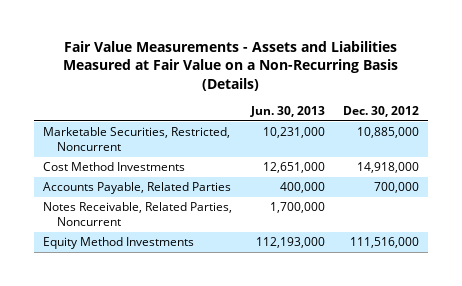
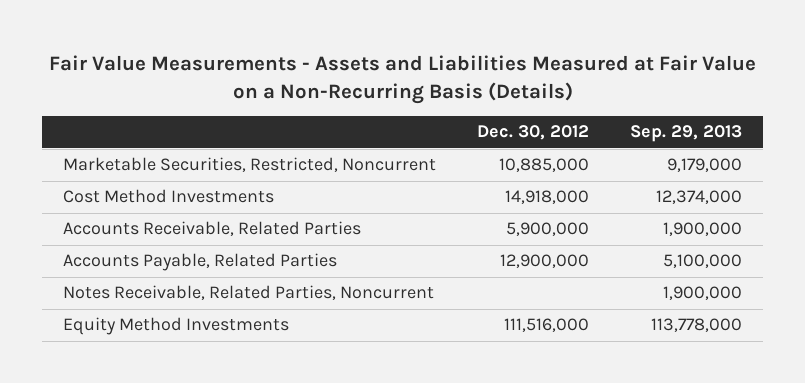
[249,105,325,117] Jun. 30, 2013 -> none
none -> [630,125,743,143] Sep. 29, 2013
none -> [62,221,361,237] Accounts Receivable, Related Parties
[374,182,420,194] 700,000 -> [500,254,590,269] 12,900,000

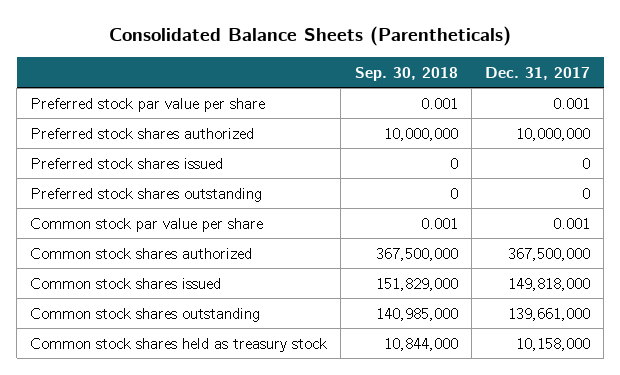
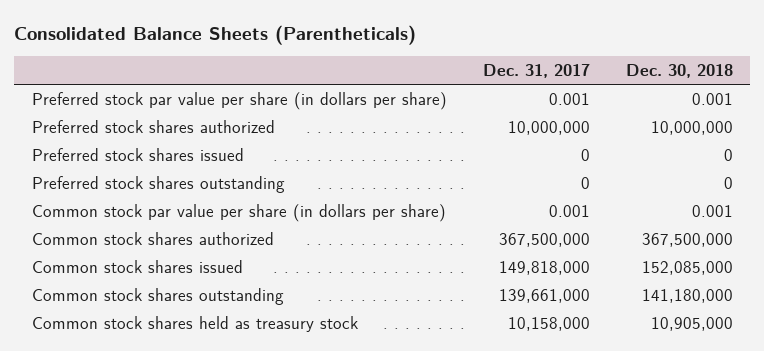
[354,66,458,81] Sep. 30, 2018 -> none
none -> [625,64,733,79] Dec. 30, 2018
[30,97,266,112] Preferred stock par value per share -> [31,91,447,110] Preferred stock par value per share (in dollars per share)
[30,217,264,232] Common stock par value per share -> [31,203,446,222] Common stock par value per share (in dollars per share)

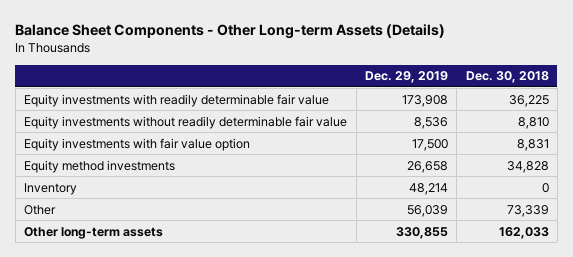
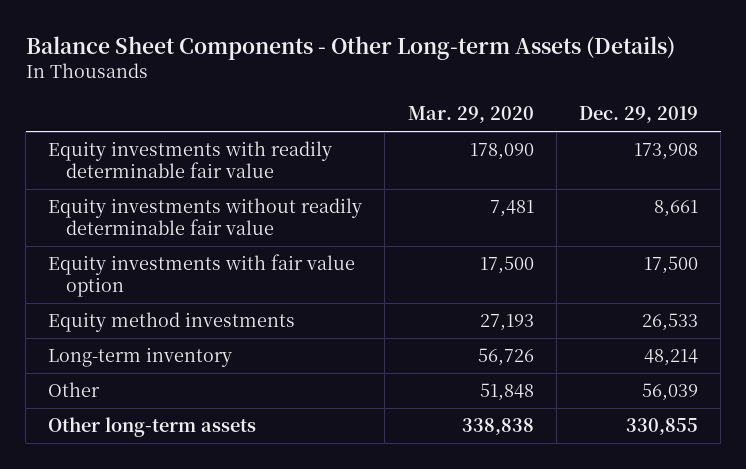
[465,71,549,84] Dec. 30, 2018 -> none
none -> [407,106,534,124] Mar. 29, 2020
[413,116,448,129] 8,536 -> [653,200,698,218] 8,661
[406,160,448,173] 26,658 -> [641,313,698,332] 26,533
[24,182,78,195] Inventory -> [48,347,233,368] Long-term inventory

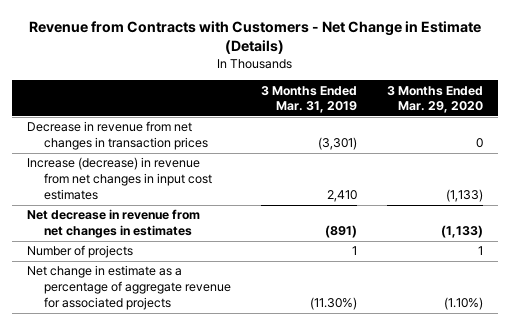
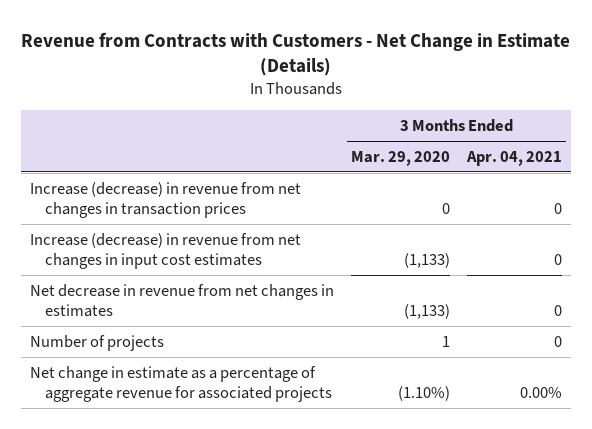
[261,85,358,114] 3 Months Ended Mar. 31, 2019 -> none
none -> [466,150,563,166] Apr. 04, 2021
[27,121,209,151] Decrease in revenue from net changes in transaction prices -> [29,181,301,219] Increase (decrease) in revenue from net changes in transaction prices

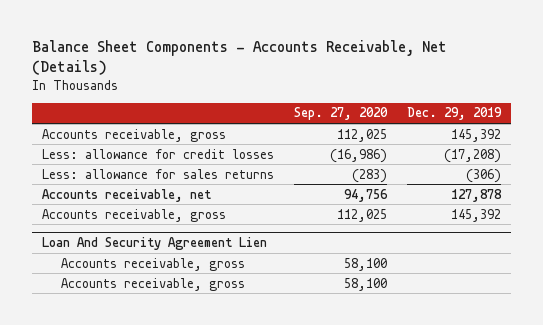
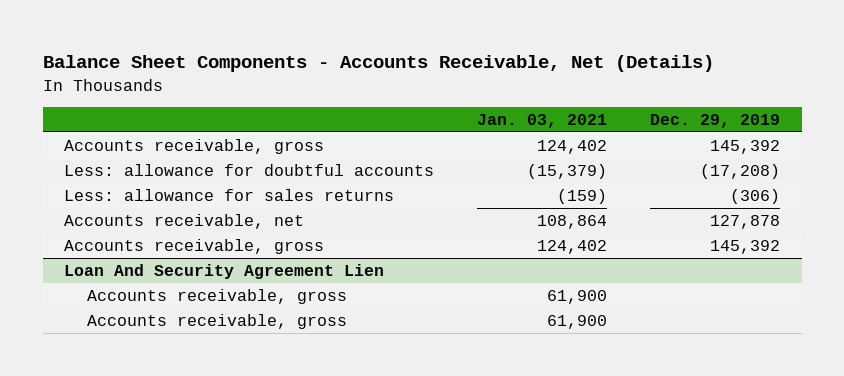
[293,107,388,121] Sep. 27, 2020 -> none
none -> [477,113,608,128] Jan. 03, 2021
[41,148,274,159] Less: allowance for credit losses -> [64,163,435,176] Less: allowance for doubtful accounts

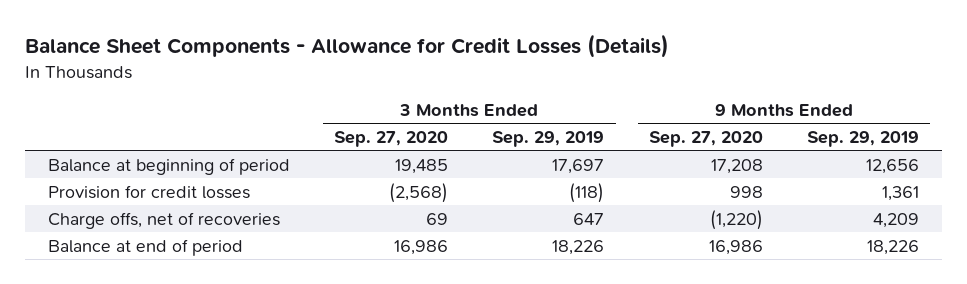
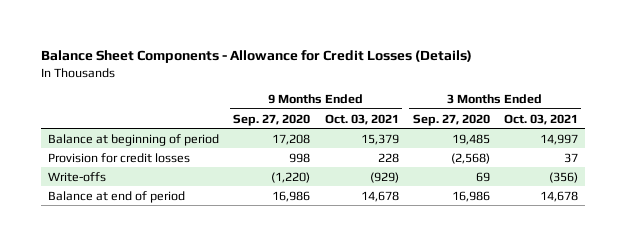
[492,130,605,147] Sep. 29, 2019 -> none
[807,130,920,147] Sep. 29, 2019 -> none
none -> [324,113,399,125] Oct. 03, 2021
none -> [503,113,578,125] Oct. 03, 2021
[47,211,280,229] Charge offs, net of recoveries -> [48,171,107,182] Write-offs

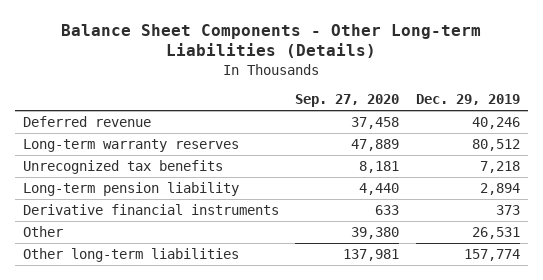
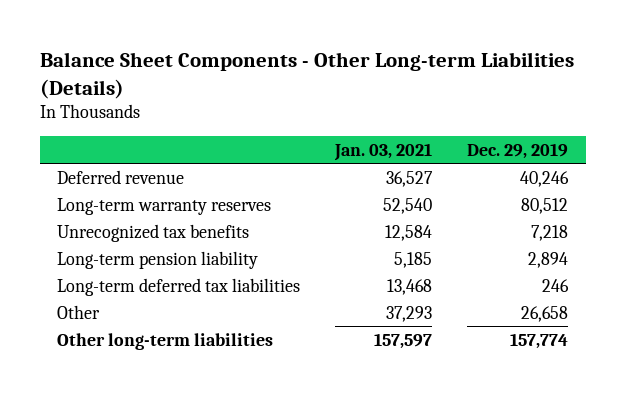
[295,93,400,107] Sep. 27, 2020 -> none
none -> [334,142,433,161] Jan. 03, 2021
[23,203,280,215] Derivative financial instruments -> none
none -> [57,277,301,296] Long-term deferred tax liabilities
[471,226,520,239] 26,531 -> [521,305,569,322] 26,658

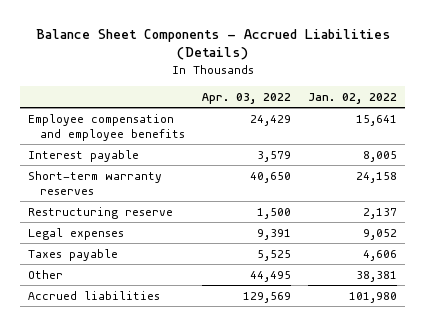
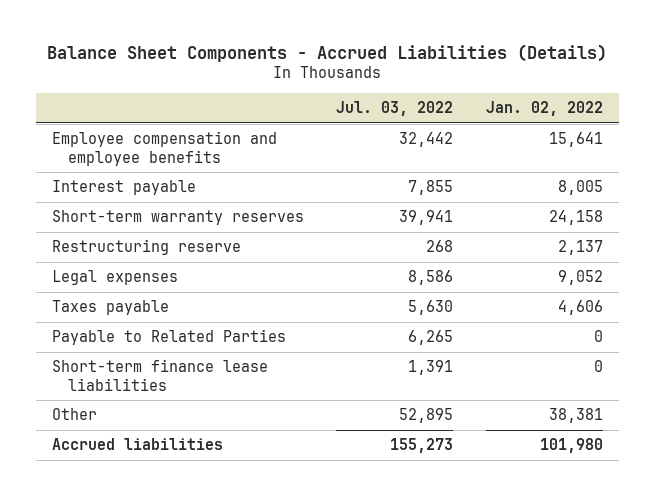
[201,92,291,104] Apr. 03, 2022 -> none
none -> [336,101,454,117] Jul. 03, 2022
none -> [52,329,287,346] Payable to Related Parties
none -> [52,359,269,391] Short-term finance lease liabilities

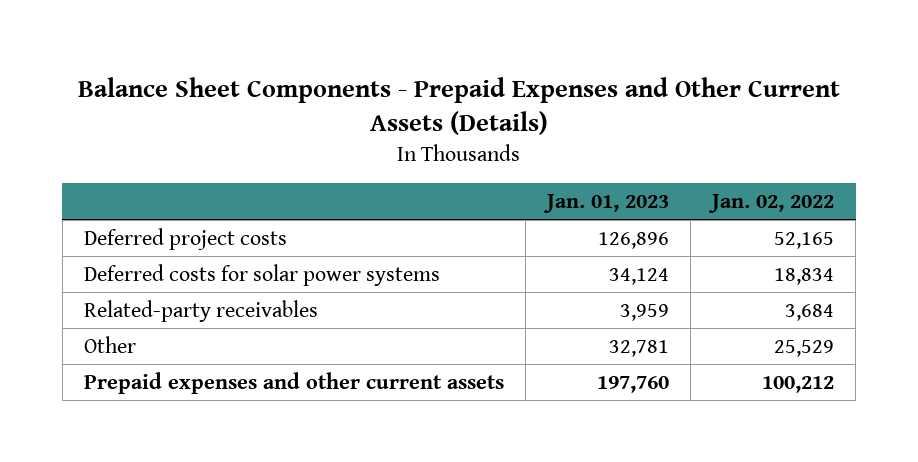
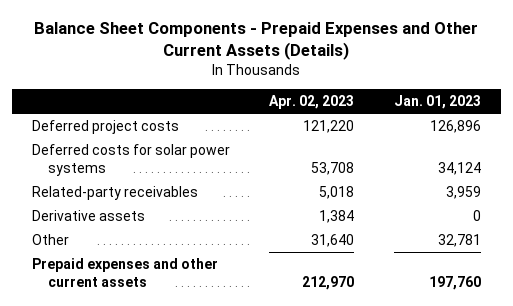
[708,193,835,213] Jan. 02, 2022 -> none
none -> [269,95,355,110] Apr. 02, 2023
none -> [31,209,145,221] Derivative assets

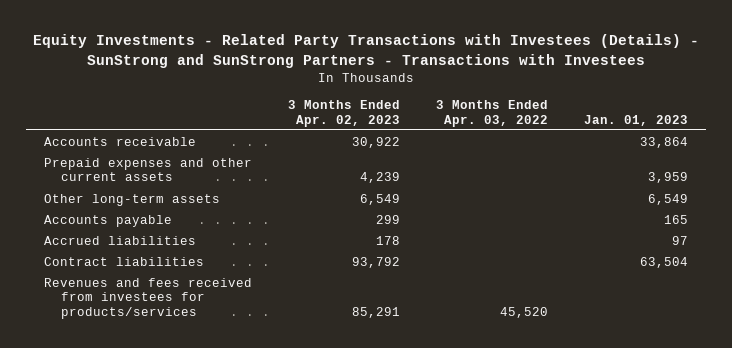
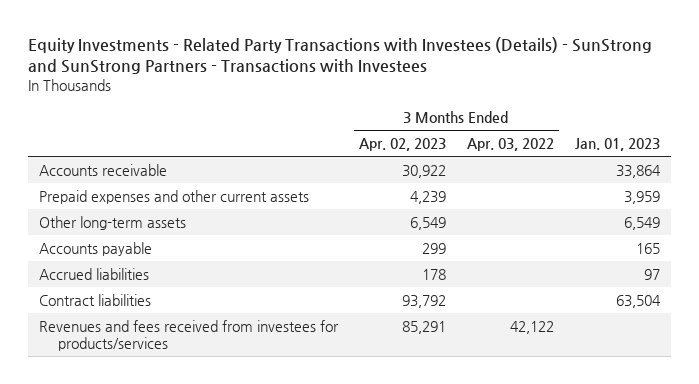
[500,306,549,318] 45,520 -> [510,320,555,334] 42,122

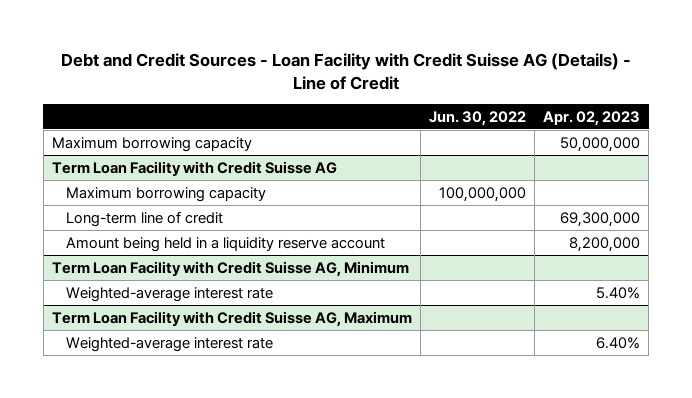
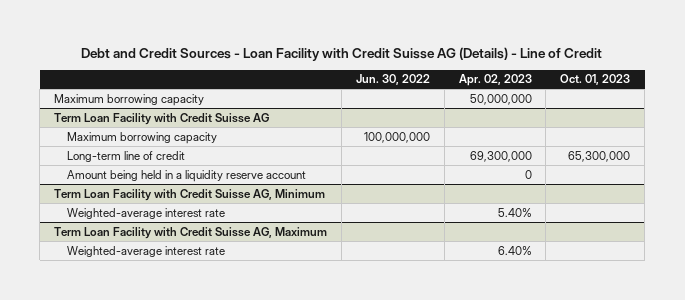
none -> [560,74,631,86] Oct. 01, 2023
[568,236,640,252] 8,200,000 -> [524,169,532,179] 0

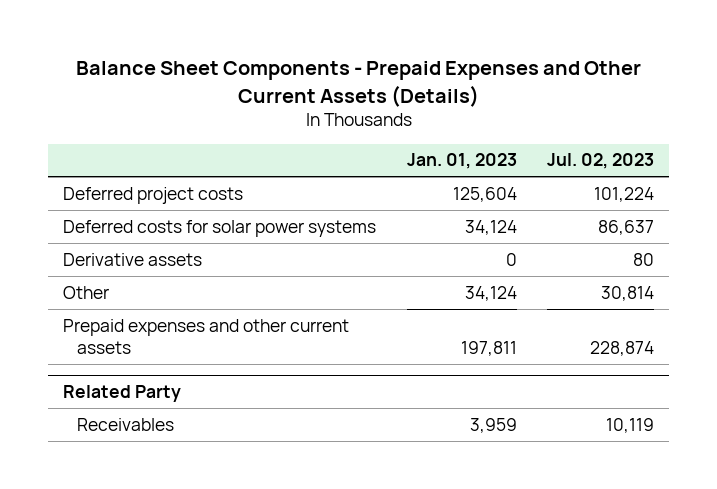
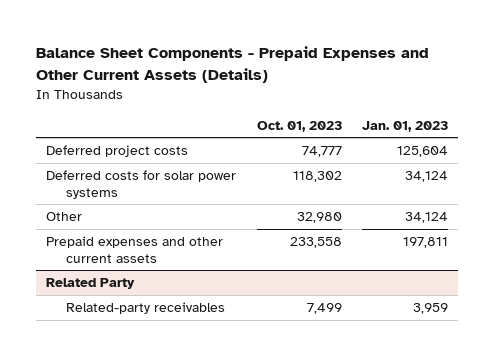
[546,153,654,170] Jul. 02, 2023 -> none
none -> [256,120,342,132] Oct. 01, 2023
[63,252,203,266] Derivative assets -> none
[76,417,174,431] Receivables -> [66,302,226,315] Related-party receivables

